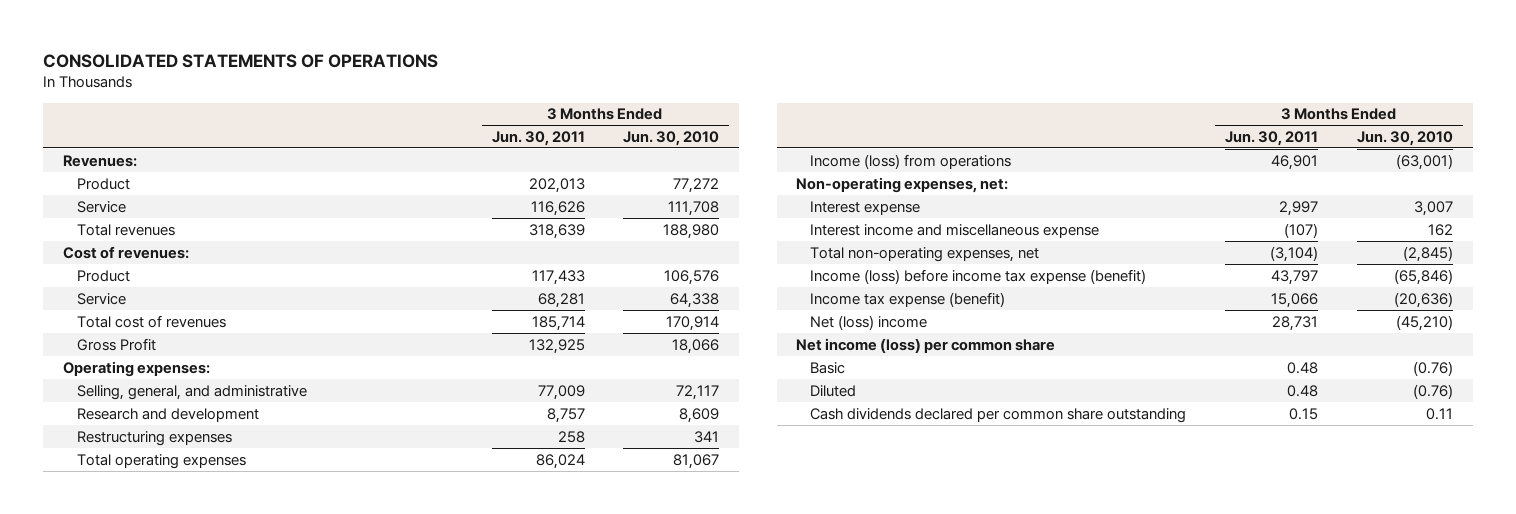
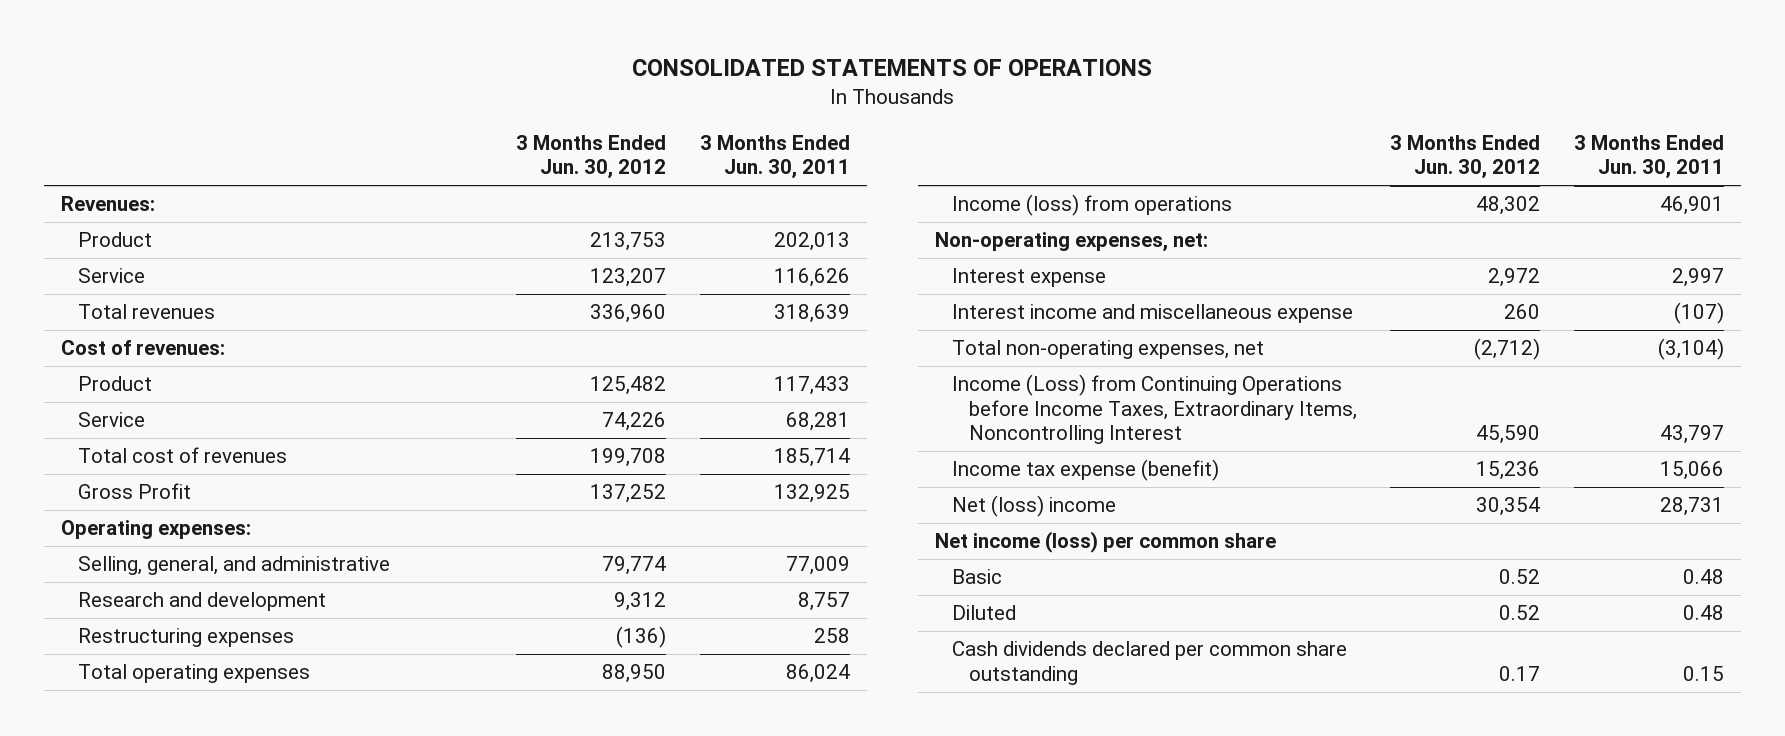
[623,130,720,146] Jun. 30, 2010 -> none
none -> [516,134,667,180] 3 Months Ended Jun. 30, 2012
[810,268,1147,284] Income (loss) before income tax expense (benefit) -> [951,374,1357,445] Income (Loss) from Continuing Operations before Income Taxes, Extraordinary Items, Noncontrolling Interest

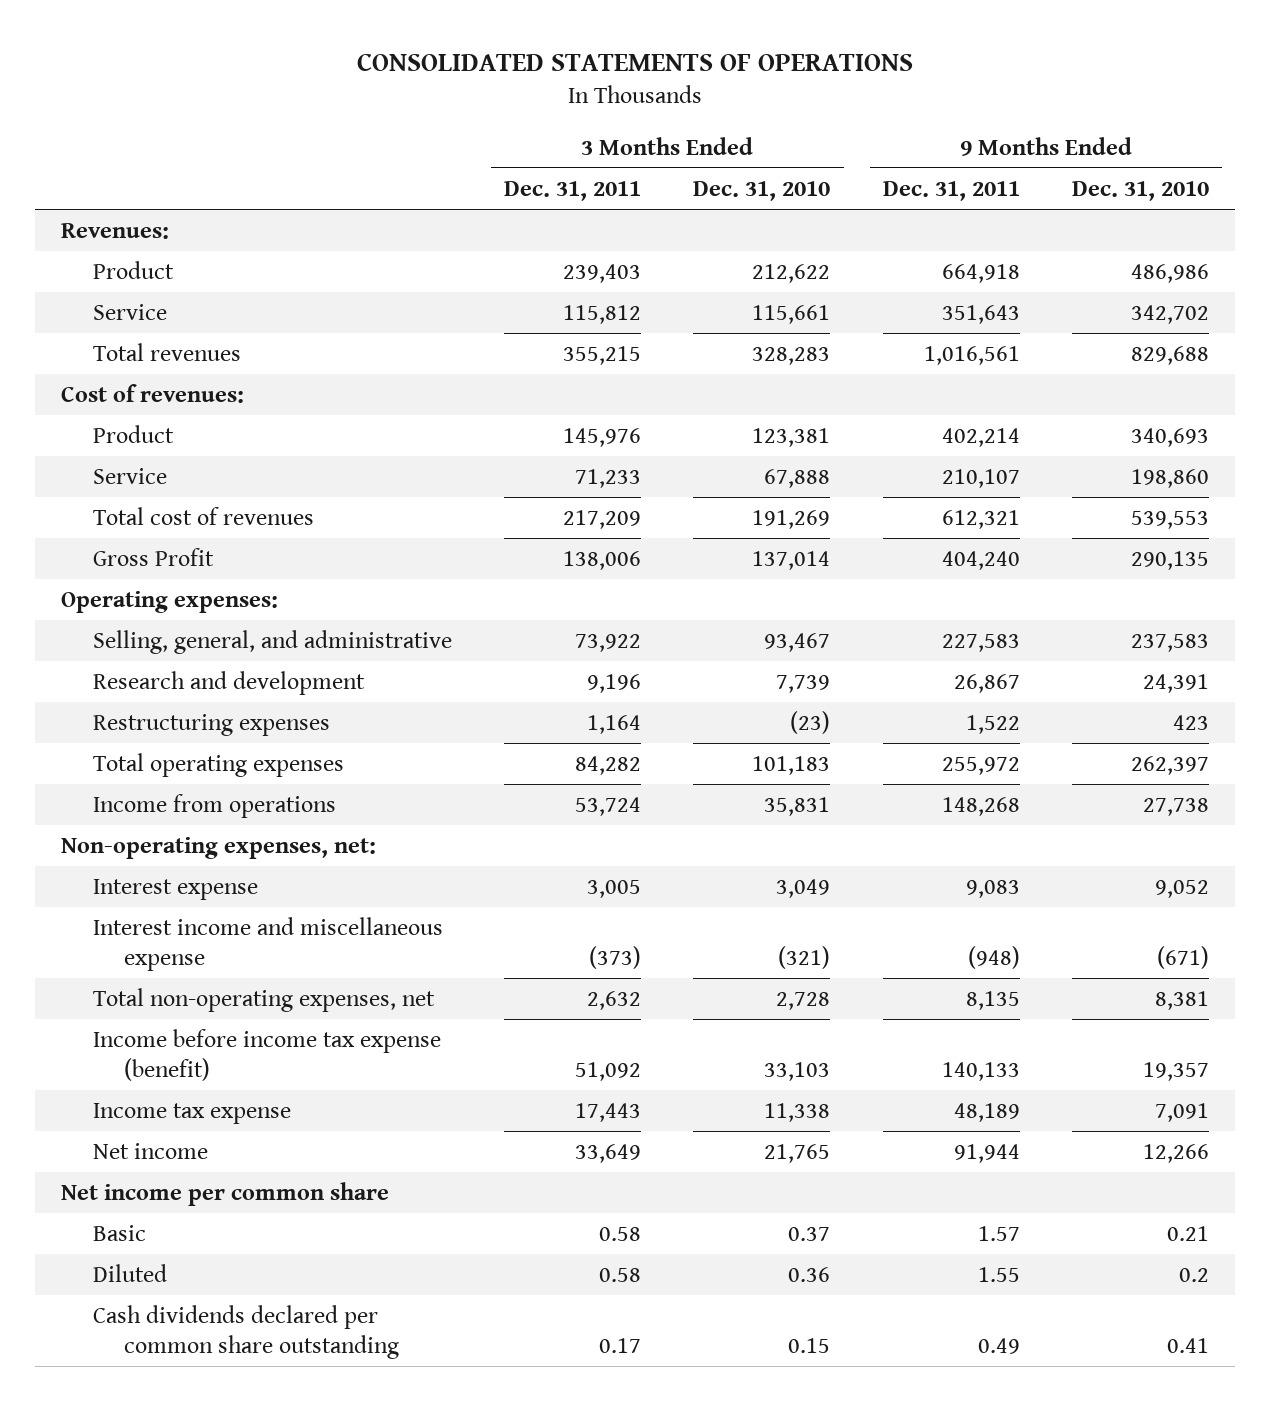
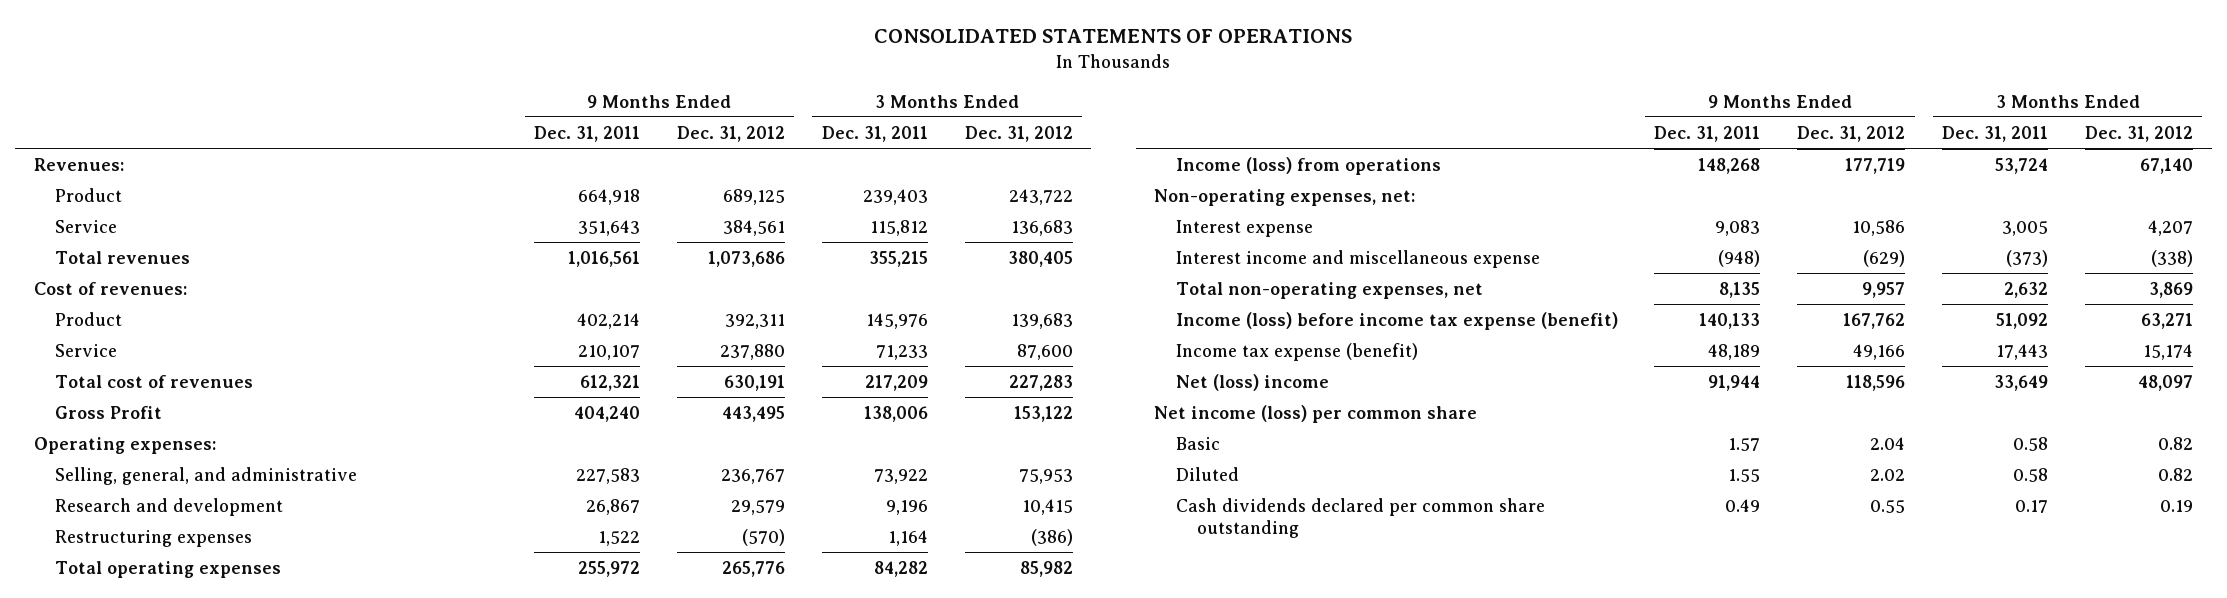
[693,180,831,201] Dec. 31, 2010 -> none
[1072,180,1210,201] Dec. 31, 2010 -> none
none -> [676,125,785,142] Dec. 31, 2012
none -> [964,125,1073,142] Dec. 31, 2012
[92,793,336,818] Income from operations -> [1175,156,1441,175] Income (loss) from operations
[92,1028,441,1081] Income before income tax expense (benefit) -> [1175,311,1618,330] Income (loss) before income tax expense (benefit)
[92,1102,291,1124] Income tax expense -> [1175,342,1418,361] Income tax expense (benefit)
[92,1142,208,1159] Net income -> [1175,373,1329,391] Net (loss) income
[61,1181,390,1206] Net income per common share -> [1154,404,1478,423] Net income (loss) per common share

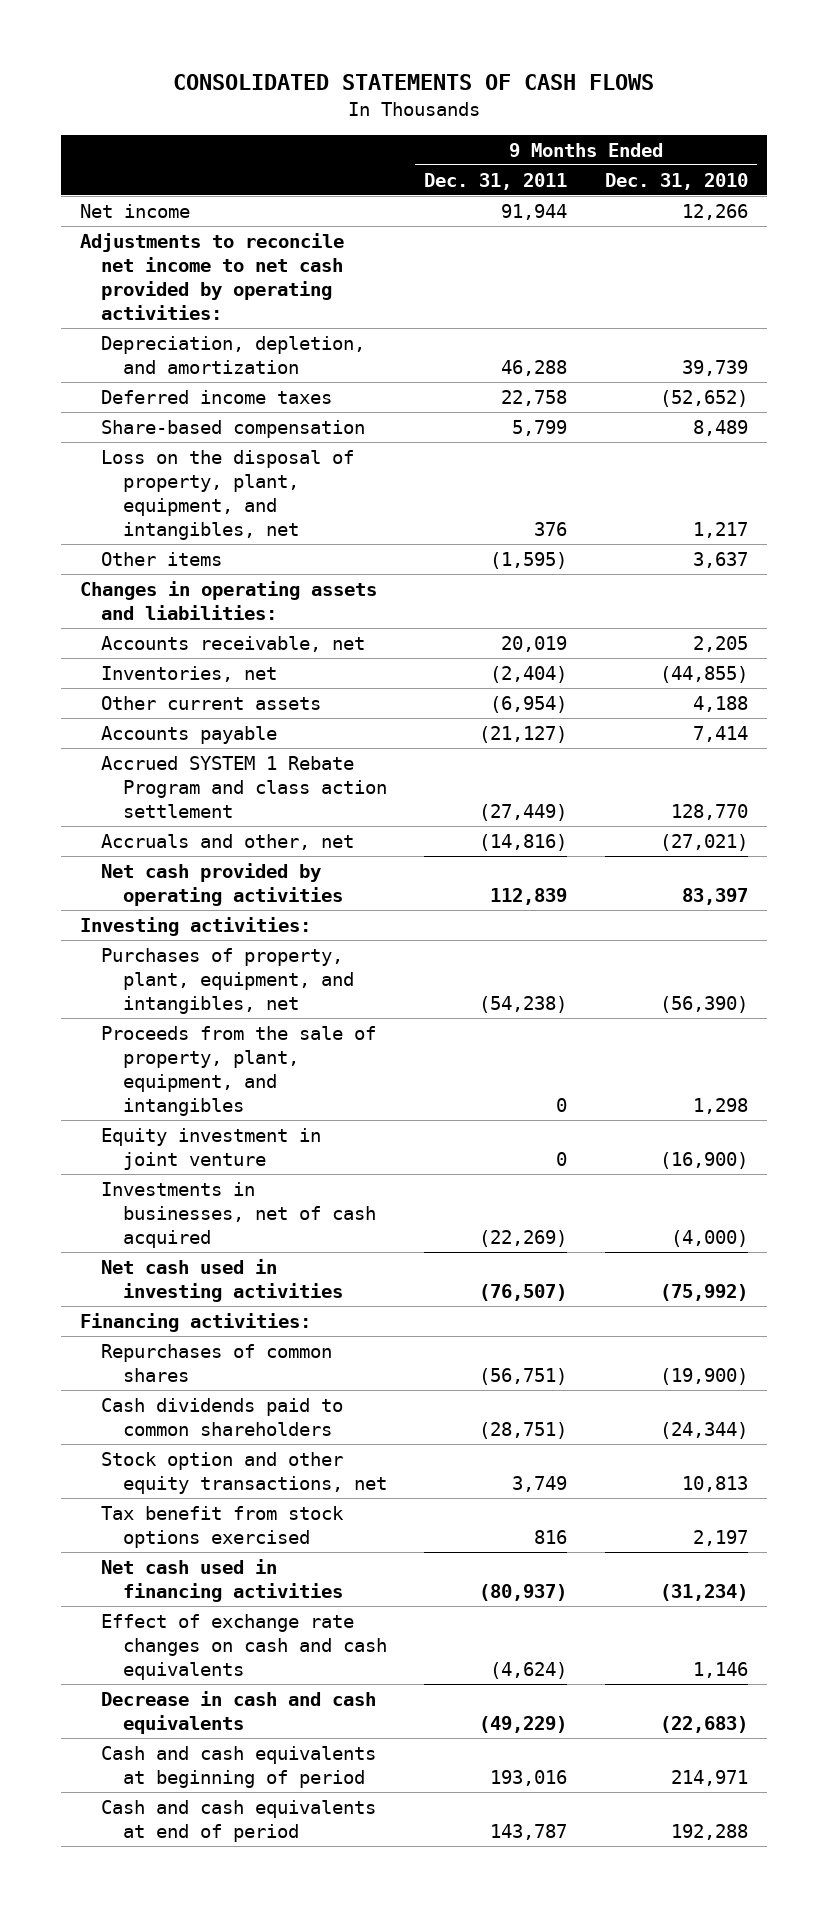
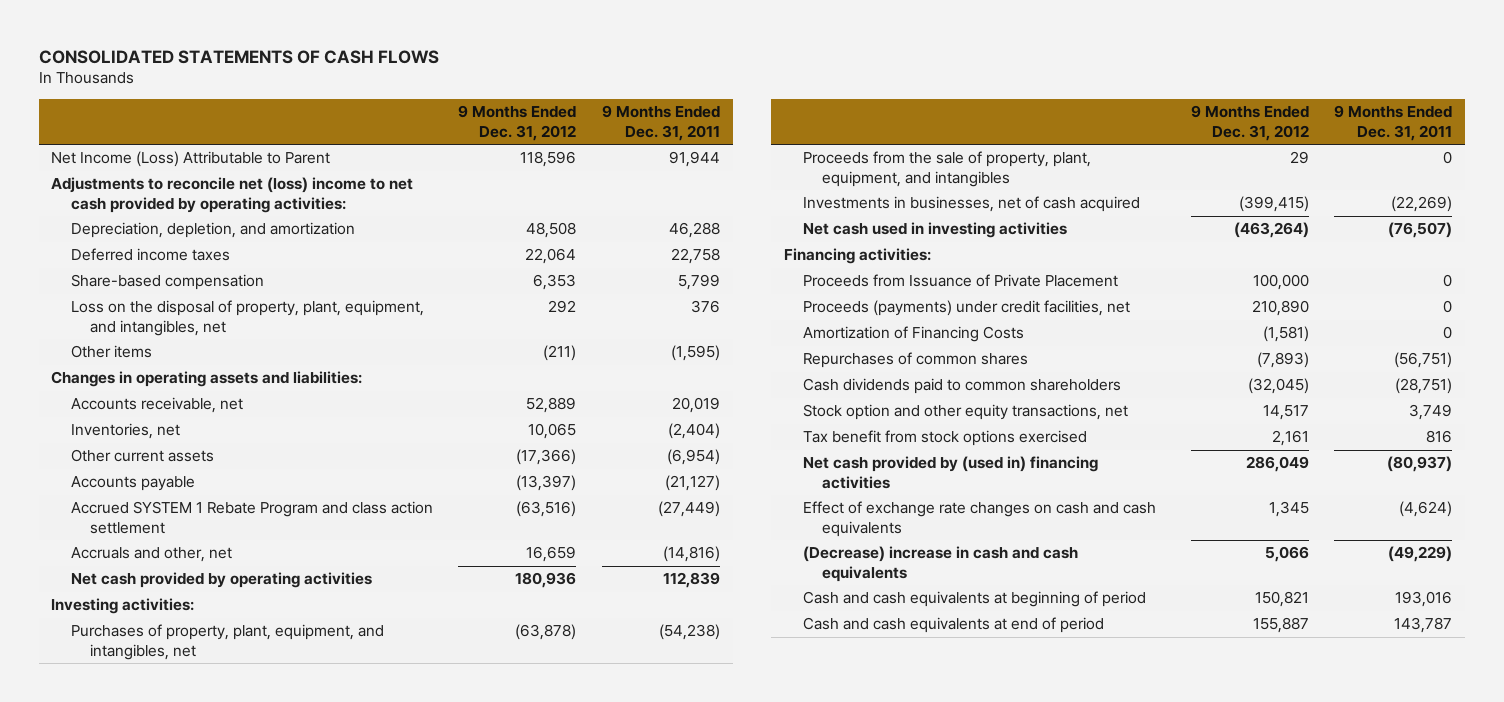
[604,172,748,190] Dec. 31, 2010 -> none
none -> [458,105,577,141] 9 Months Ended Dec. 31, 2012
[80,203,191,218] Net income -> [51,151,331,168] Net Income (Loss) Attributable to Parent
[80,232,345,320] Adjustments to reconcile net income to net cash provided by operating activities: -> [51,177,414,213] Adjustments to reconcile net (loss) income to net cash provided by operating activities:
[101,1127,322,1170] Equity investment in joint venture -> none
none -> [803,274,1119,288] Proceeds from Issuance of Private Placement
none -> [803,300,1131,317] Proceeds (payments) under credit facilities, net
none -> [803,326,1025,343] Amortization of Financing Costs
[101,1558,343,1602] Net cash used in financing activities -> [803,456,1099,489] Net cash provided by (used in) financing activities
[101,1690,377,1734] Decrease in cash and cash equivalents -> [803,546,1079,582] (Decrease) increase in cash and cash equivalents

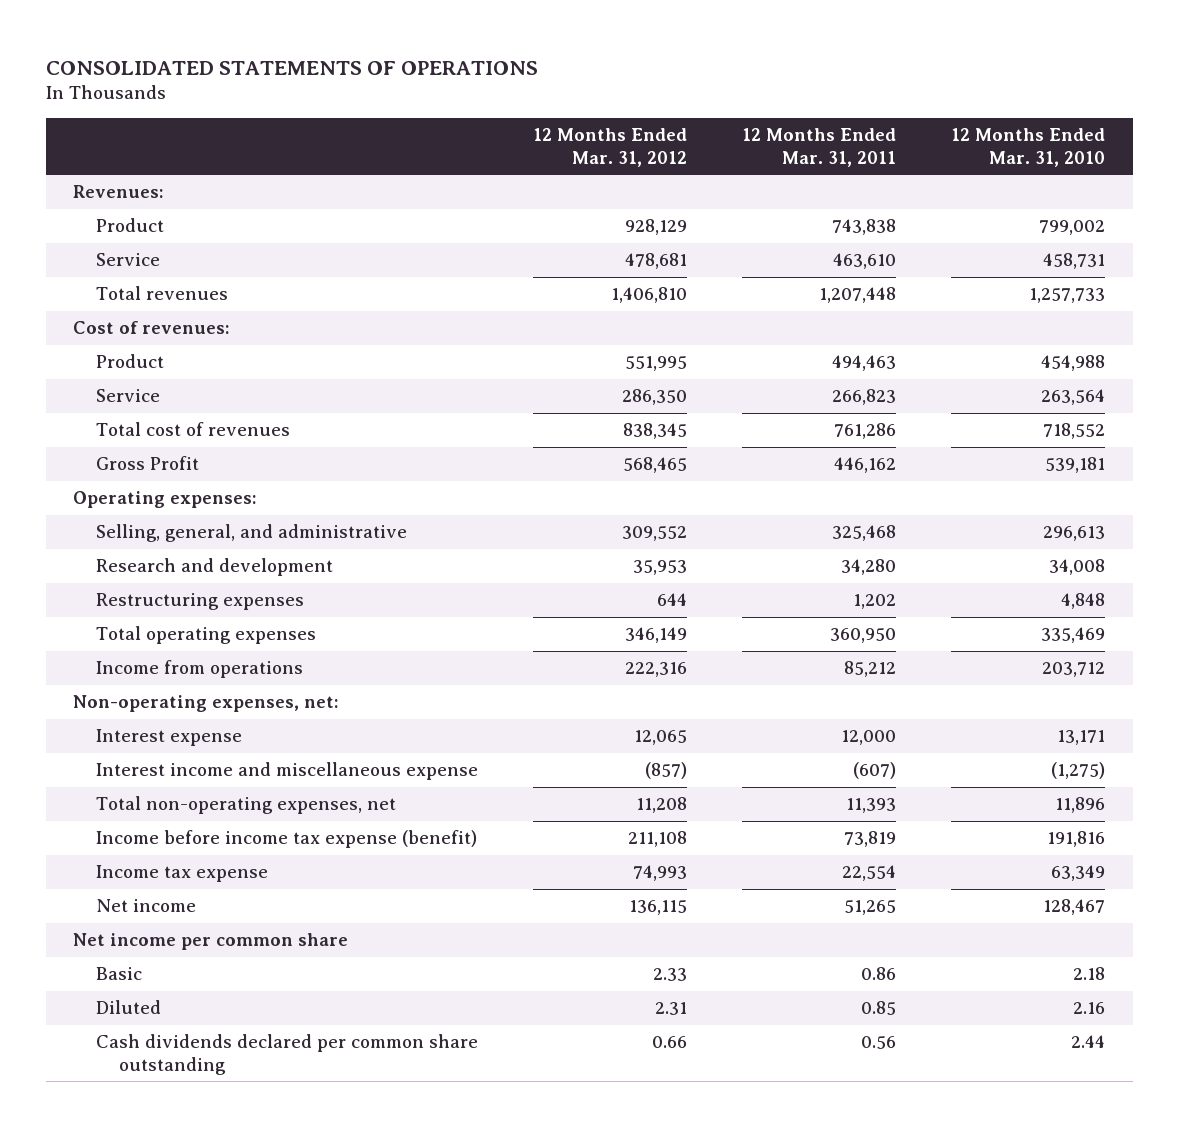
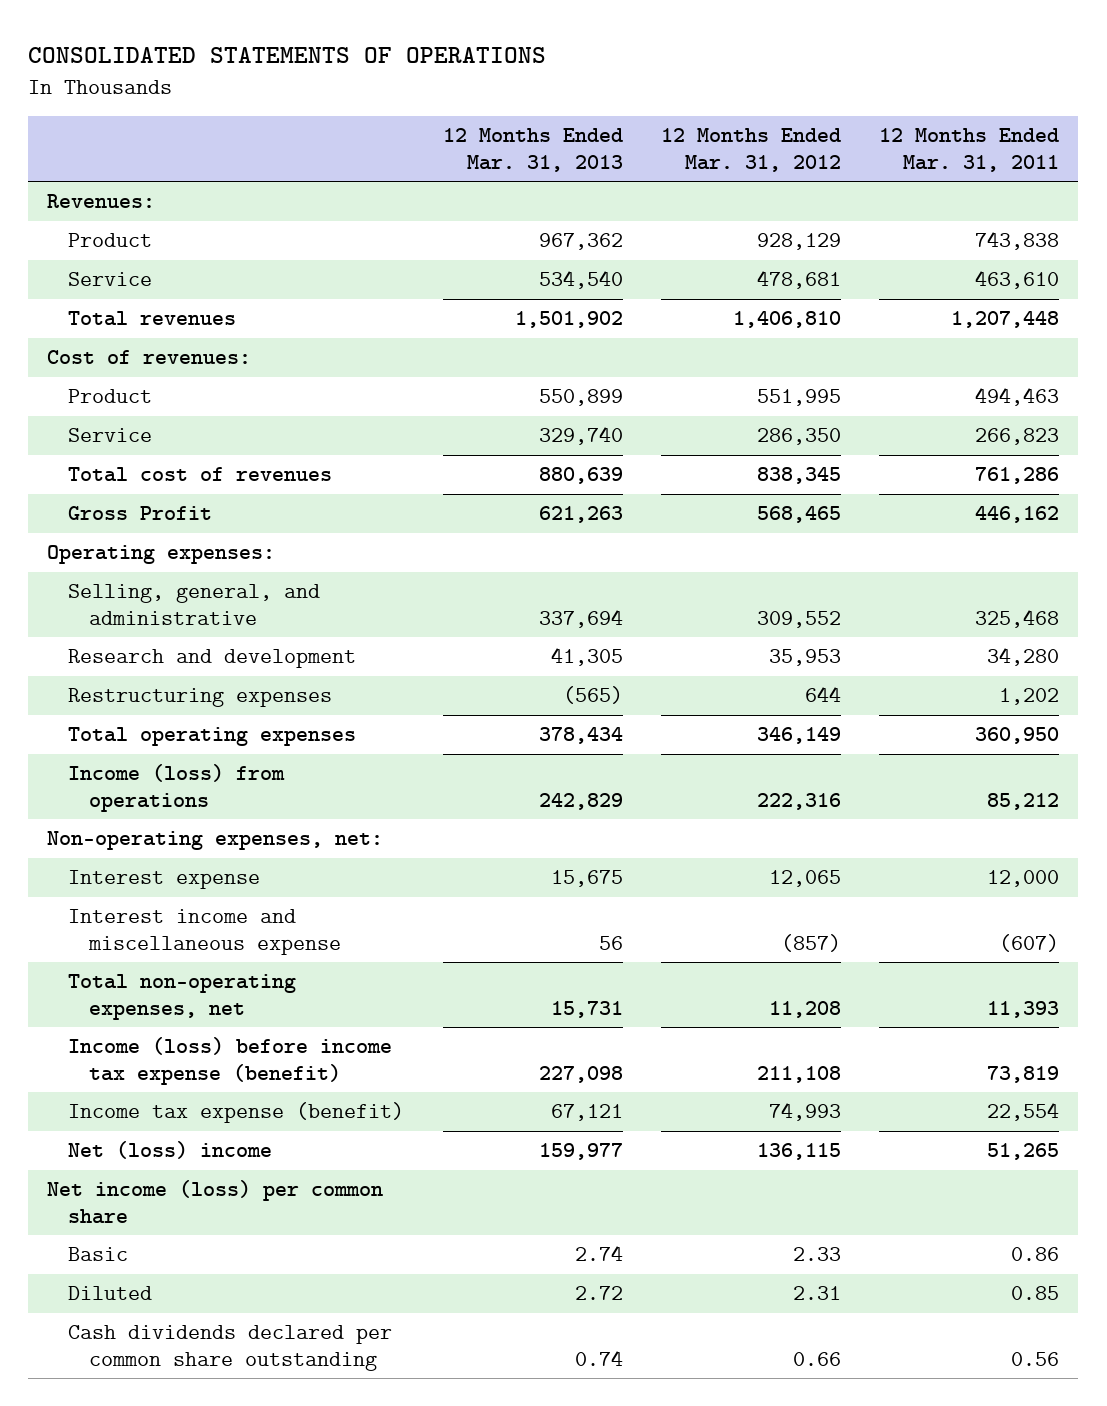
[951,128,1106,167] 12 Months Ended Mar. 31, 2010 -> none
none -> [442,128,623,172] 12 Months Ended Mar. 31, 2013
[96,660,304,679] Income from operations -> [68,764,286,812] Income (loss) from operations
[96,830,478,849] Income before income tax expense (benefit) -> [68,1037,393,1085] Income (loss) before income tax expense (benefit)
[96,865,269,883] Income tax expense -> [68,1102,405,1124] Income tax expense (benefit)
[96,899,197,913] Net income -> [68,1141,273,1160] Net (loss) income
[73,933,349,951] Net income per common share -> [47,1180,384,1224] Net income (loss) per common share

